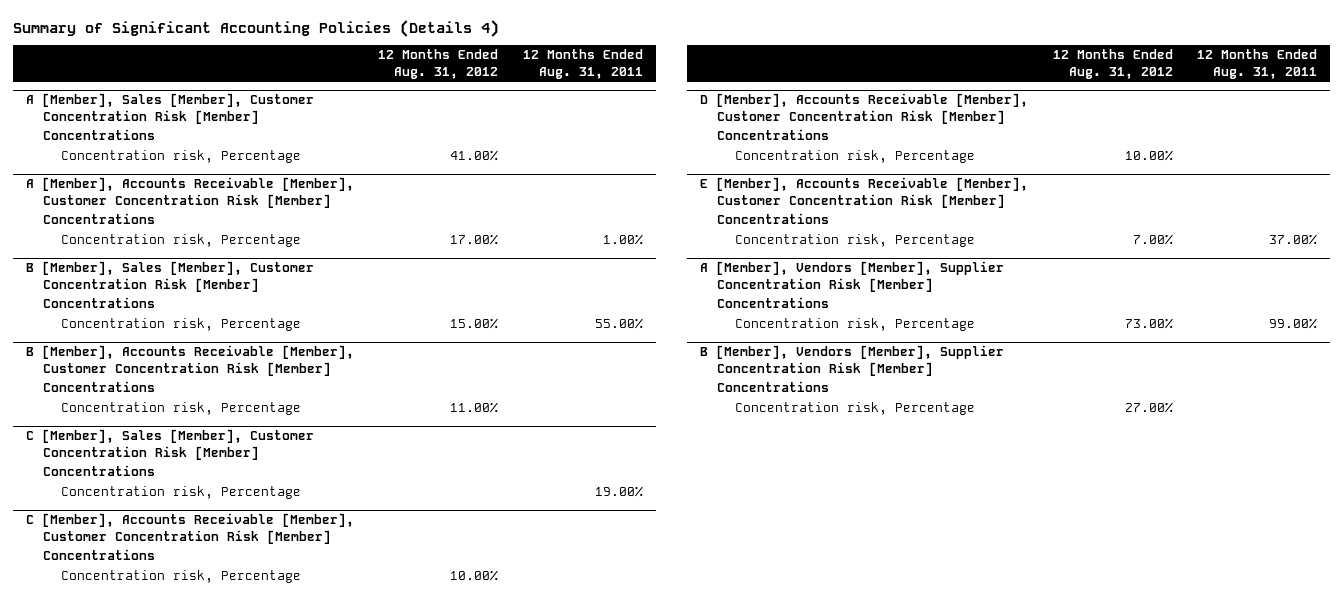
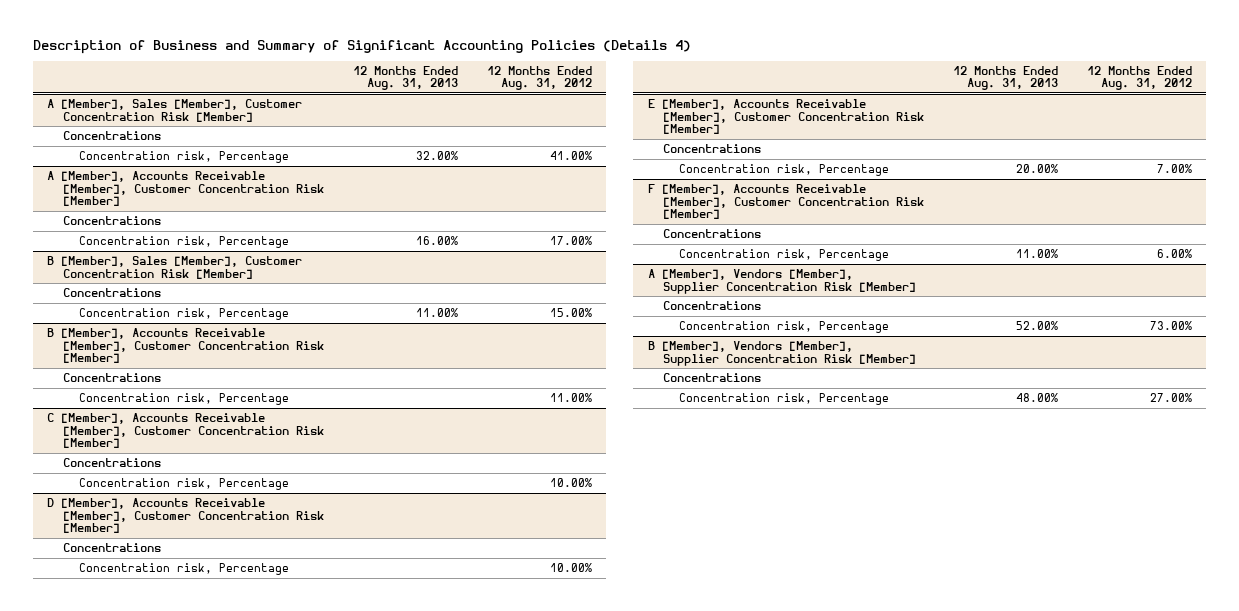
[13,19,500,37] Summary of Significant Accounting Policies (Details 4) -> [32,39,691,54] Description of Business and Summary of Significant Accounting Policies (Details 4)
[523,49,644,79] 12 Months Ended Aug. 31, 2011 -> none
none -> [352,65,458,91] 12 Months Ended Aug. 31, 2013
[25,429,314,460] C [Member], Sales [Member], Customer Concentration Risk [Member] -> none
[43,465,156,477] Concentrations -> none
[60,486,301,500] Concentration risk, Percentage -> none
none -> [647,184,925,220] F [Member], Accounts Receivable [Member], Customer Concentration Risk [Member]
none -> [663,229,762,239] Concentrations
none -> [679,249,890,262] Concentration risk, Percentage

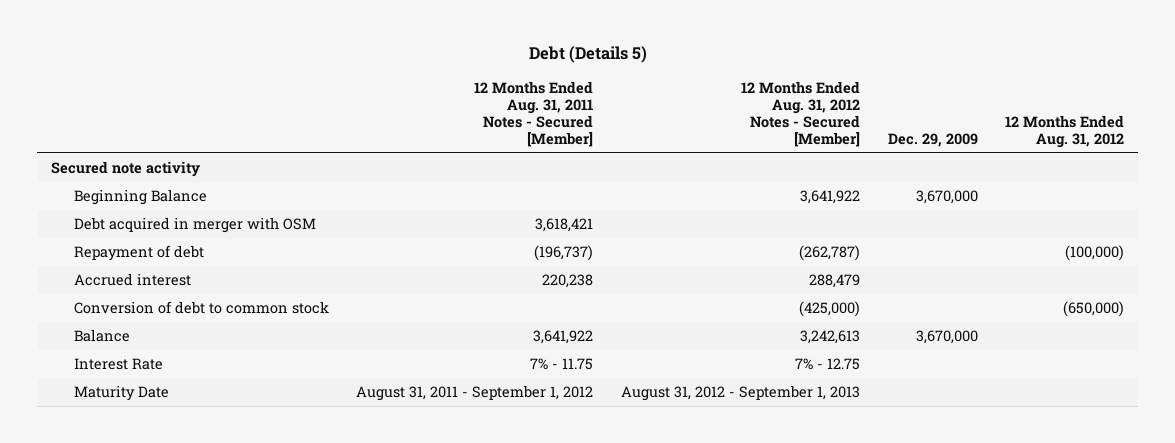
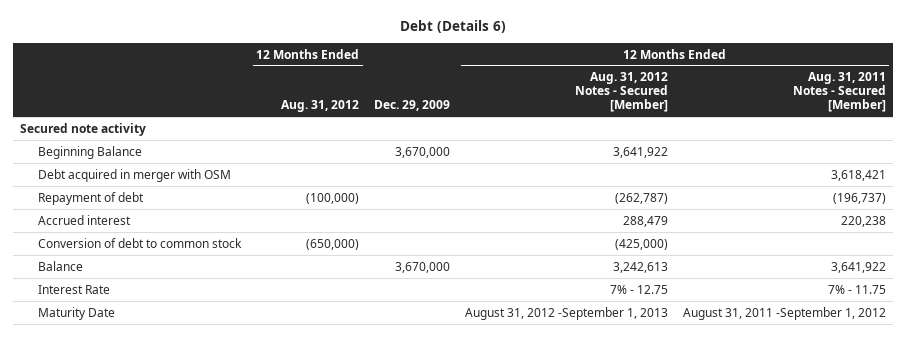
[528,46,647,64] Debt (Details 5) -> [399,20,506,34] Debt (Details 6)
[356,385,594,402] August 31, 2011 - September 1, 2012 -> [682,306,886,320] August 31, 2011 -September 1, 2012
[620,385,860,402] August 31, 2012 - September 1, 2013 -> [464,306,668,320] August 31, 2012 -September 1, 2013

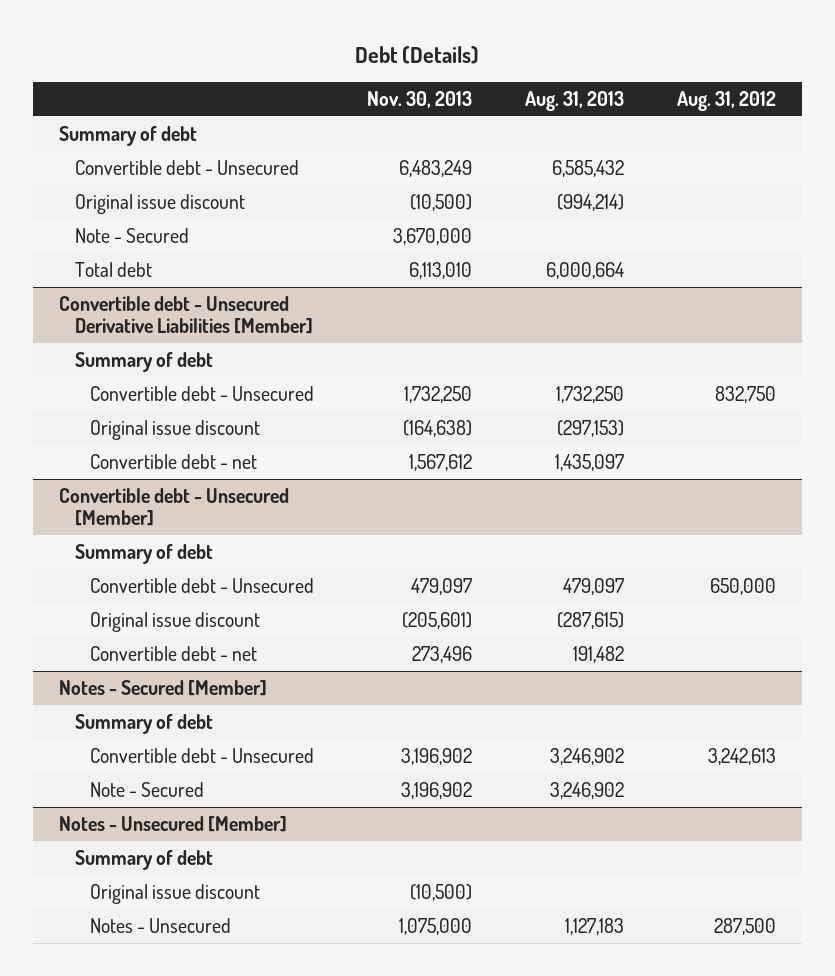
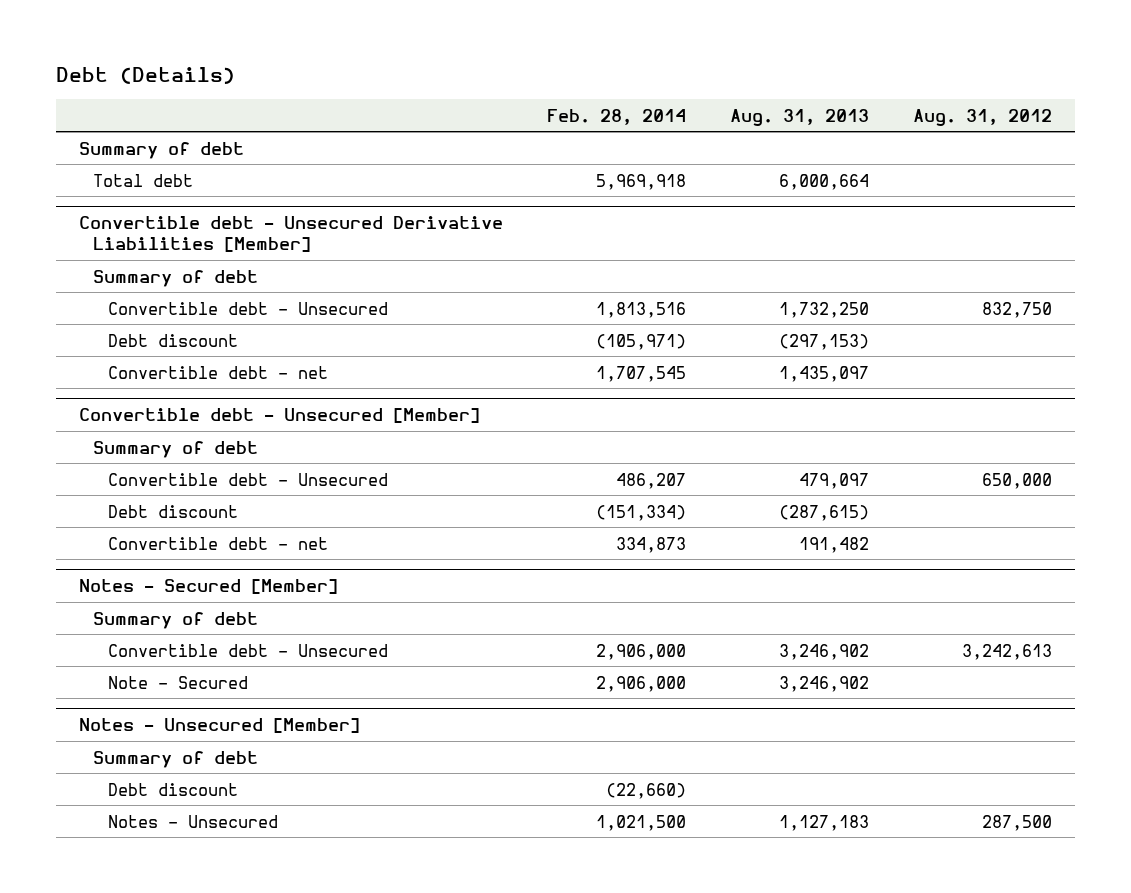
[366,90,472,108] Nov. 30, 2013 -> none
none -> [546,108,686,125] Feb. 28, 2014
[74,159,299,175] Convertible debt - Unsecured -> none
[74,193,245,214] Original issue discount -> none
[74,227,189,243] Note - Secured -> none
[90,419,261,440] Original issue discount -> [107,333,238,347] Debt discount
[90,611,261,632] Original issue discount -> [107,504,238,518] Debt discount
[90,883,261,904] Original issue discount -> [107,782,238,796] Debt discount

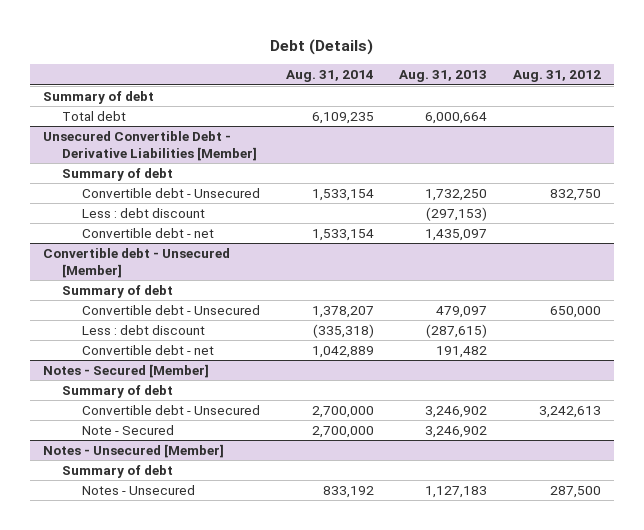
[546,108,686,125] Feb. 28, 2014 -> none
none -> [285,70,374,83] Aug. 31, 2014
[78,216,503,253] Convertible debt - Unsecured Derivative Liabilities [Member] -> [43,130,258,161] Unsecured Convertible Debt - Derivative Liabilities [Member]
[107,333,238,347] Debt discount -> [81,207,205,218] Less : debt discount
[107,504,238,518] Debt discount -> [81,324,205,335] Less : debt discount
[107,782,238,796] Debt discount -> none

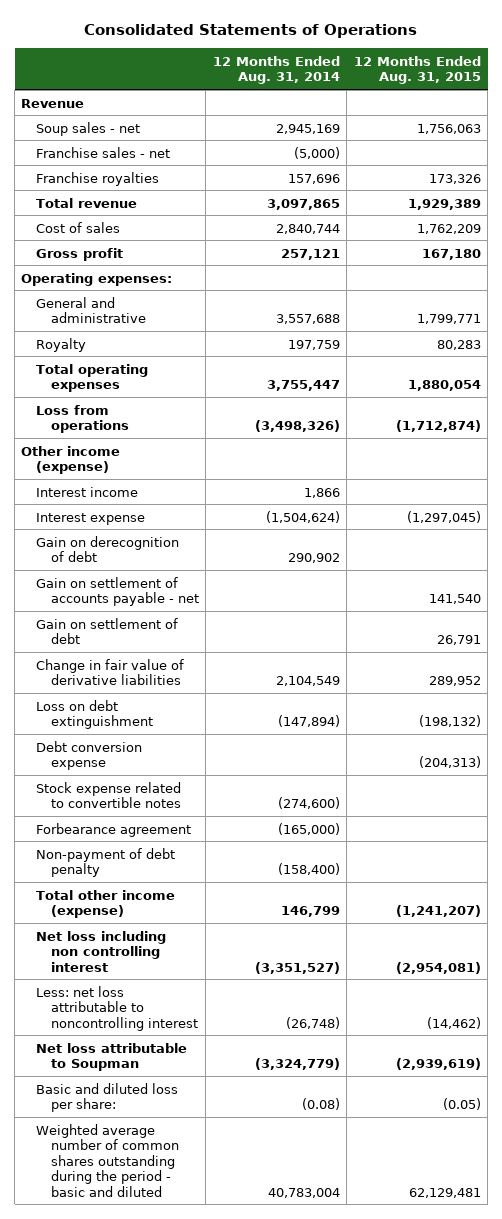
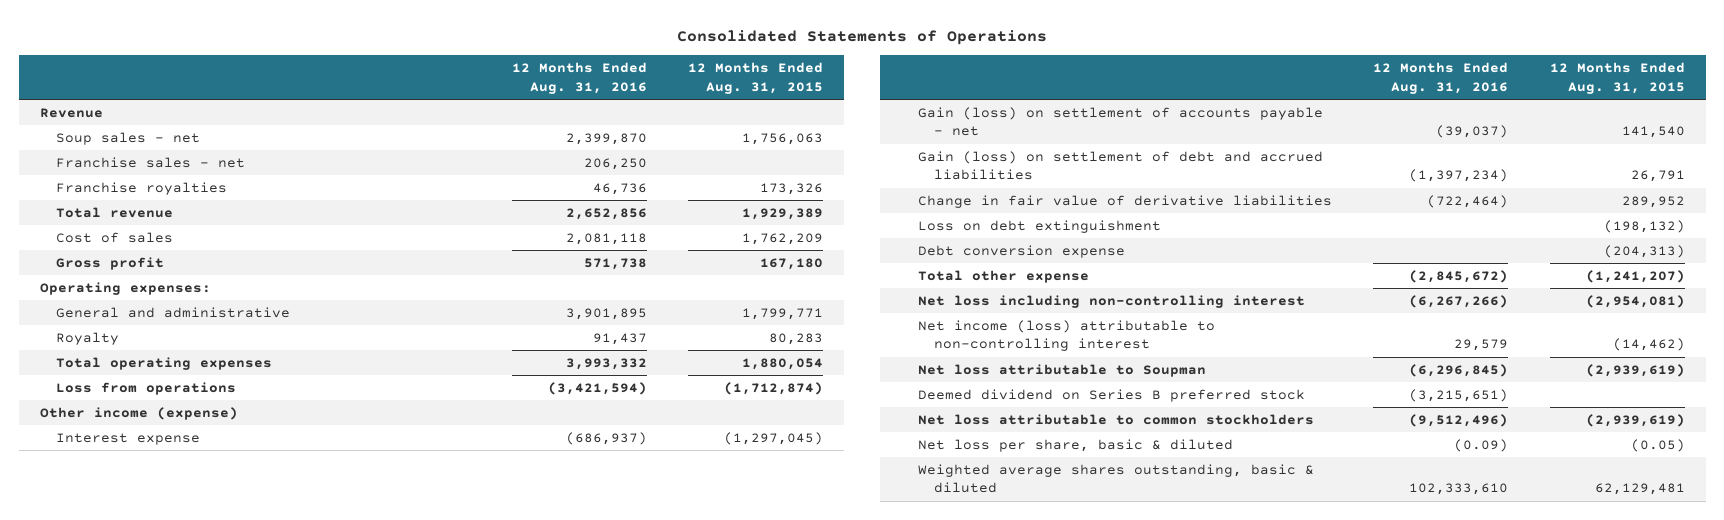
[212,55,340,85] 12 Months Ended Aug. 31, 2014 -> none
none -> [511,62,647,94] 12 Months Ended Aug. 31, 2016
[36,486,139,497] Interest income -> none
[36,535,180,563] Gain on derecognition of debt -> none
[36,576,199,607] Gain on settlement of accounts payable - net -> [917,106,1323,137] Gain (loss) on settlement of accounts payable - net
[36,617,179,645] Gain on settlement of debt -> [917,150,1323,181] Gain (loss) on settlement of debt and accrued liabilities
[36,781,182,809] Stock expense related to convertible notes -> none
[36,822,192,837] Forbearance agreement -> none
[36,847,176,878] Non-payment of debt penalty -> none
[36,889,176,919] Total other income (expense) -> [917,269,1089,283] Total other expense
[36,930,167,972] Net loss including non controlling interest -> [917,294,1305,308] Net loss including non-controlling interest
[36,985,198,1031] Less: net loss attributable to noncontrolling interest -> [917,319,1215,352] Net income (loss) attributable to non-controlling interest
none -> [917,388,1305,402] Deemed dividend on Series B preferred stock
none -> [917,413,1314,425] Net loss attributable to common stockholders
[36,1082,179,1113] Basic and diluted loss per share: -> [917,438,1233,452] Net loss per share, basic & diluted
[36,1123,179,1197] Weighted average number of common shares outstanding during the period - basic and diluted -> [917,463,1314,494] Weighted average shares outstanding, basic & diluted

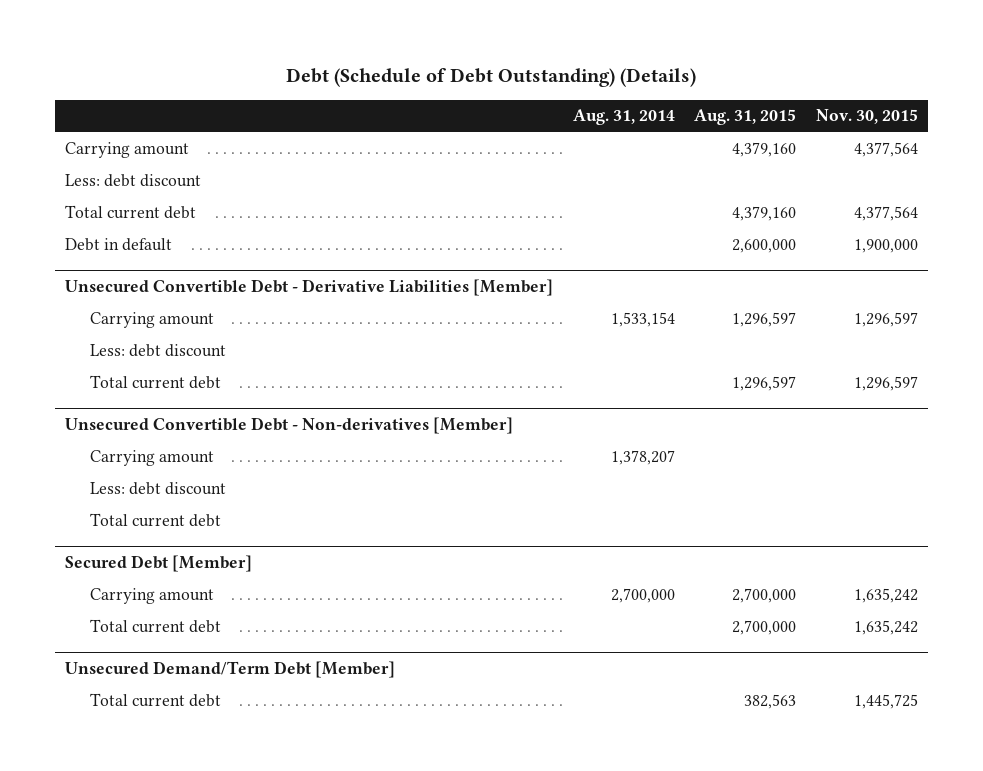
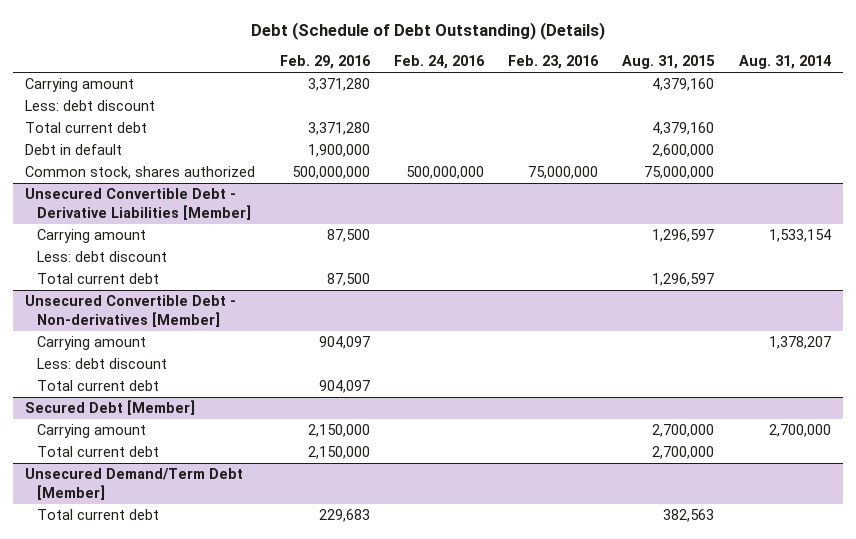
[816,109,919,125] Nov. 30, 2015 -> none
none -> [279,55,371,70] Feb. 29, 2016
none -> [393,55,485,70] Feb. 24, 2016
none -> [508,55,600,70] Feb. 23, 2016
none -> [25,166,256,180] Common stock, shares authorized

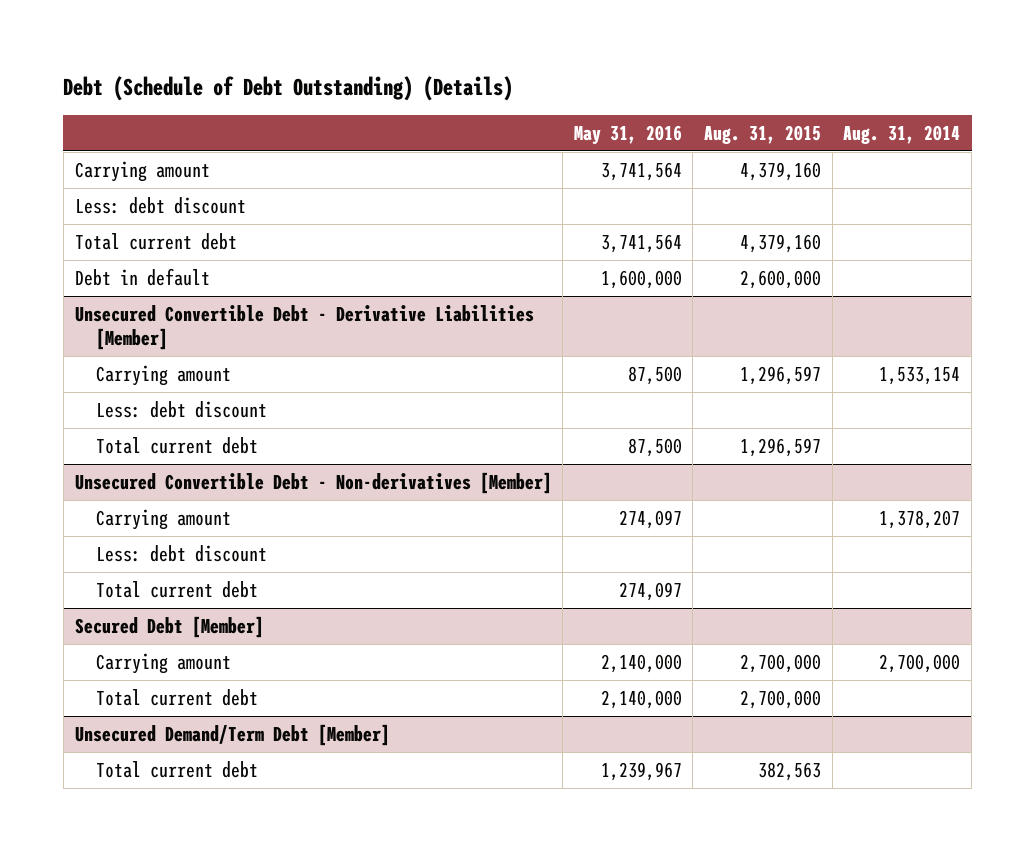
[279,55,371,70] Feb. 29, 2016 -> none
[393,55,485,70] Feb. 24, 2016 -> none
[508,55,600,70] Feb. 23, 2016 -> none
none -> [573,124,682,145] May 31, 2016
[25,166,256,180] Common stock, shares authorized -> none

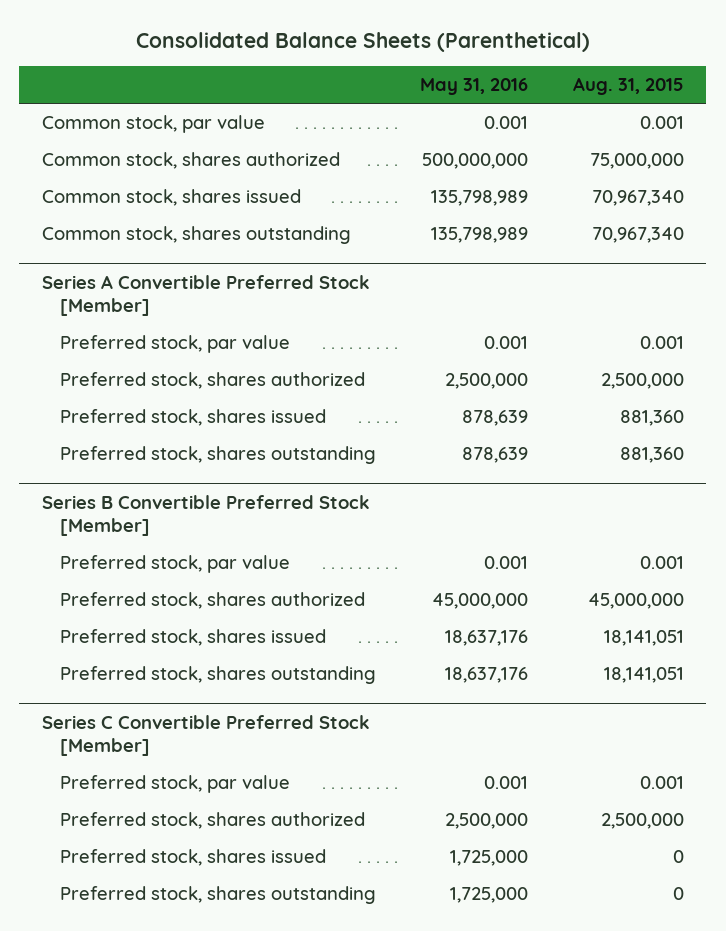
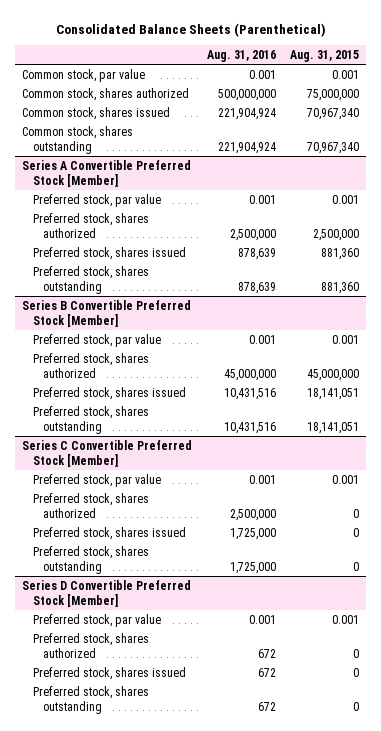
[420,78,529,96] May 31, 2016 -> none
none -> [206,50,276,63] Aug. 31, 2016
[600,813,684,830] 2,500,000 -> [352,508,359,518] 0
none -> [22,579,192,607] Series D Convertible Preferred Stock [Member]
none -> [32,613,161,627] Preferred stock, par value
none -> [32,632,149,658] Preferred stock, shares authorized
none -> [32,666,186,680] Preferred stock, shares issued
none -> [32,685,149,714] Preferred stock, shares outstanding

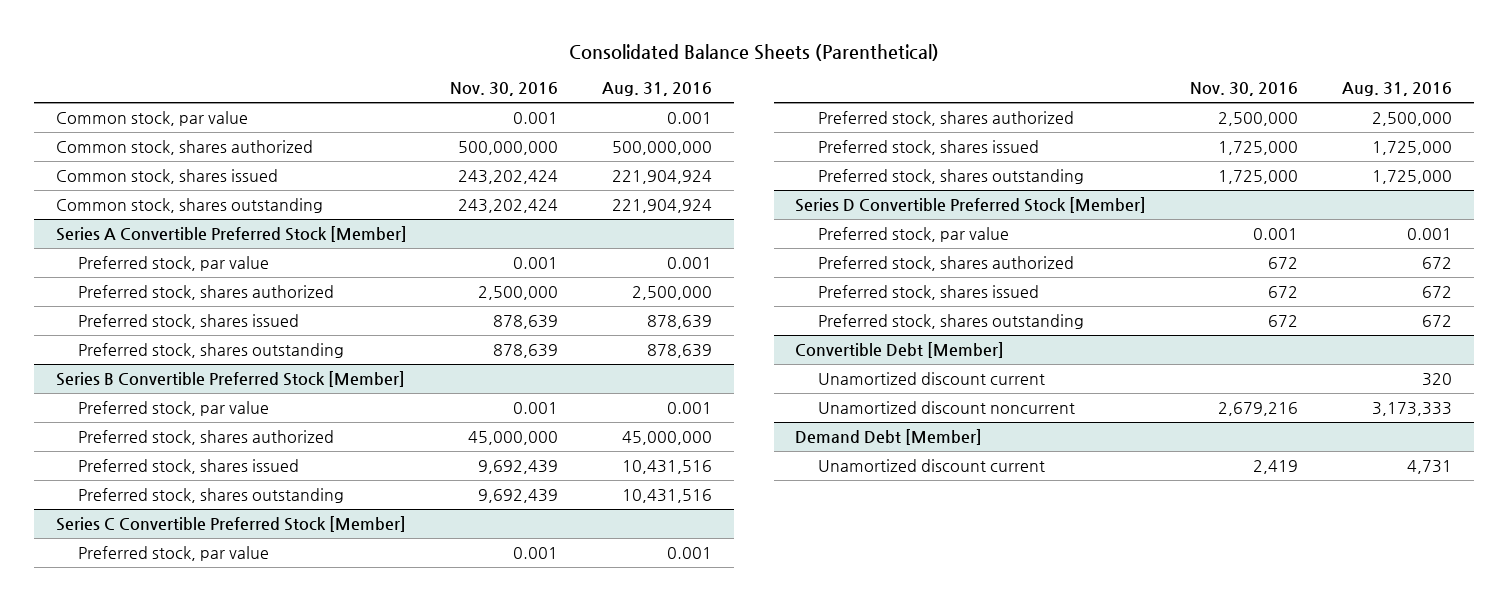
[289,50,359,63] Aug. 31, 2015 -> none
none -> [450,82,559,97] Nov. 30, 2016
none -> [795,341,1005,358] Convertible Debt [Member]
none -> [817,371,1045,385] Unamortized discount current
none -> [817,400,1075,414] Unamortized discount noncurrent
none -> [795,428,983,445] Demand Debt [Member]
none -> [817,458,1045,472] Unamortized discount current

